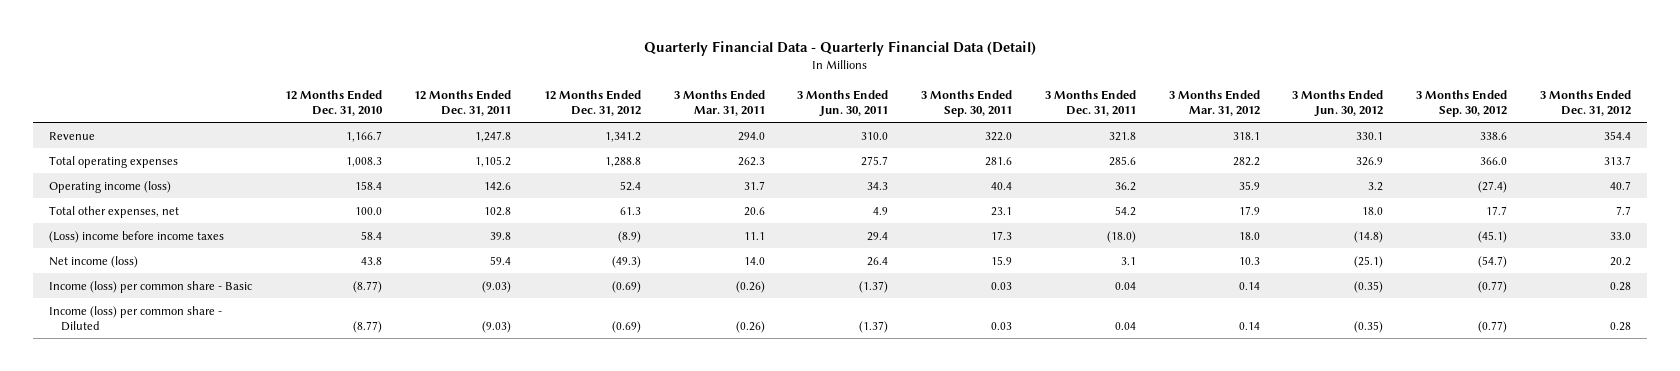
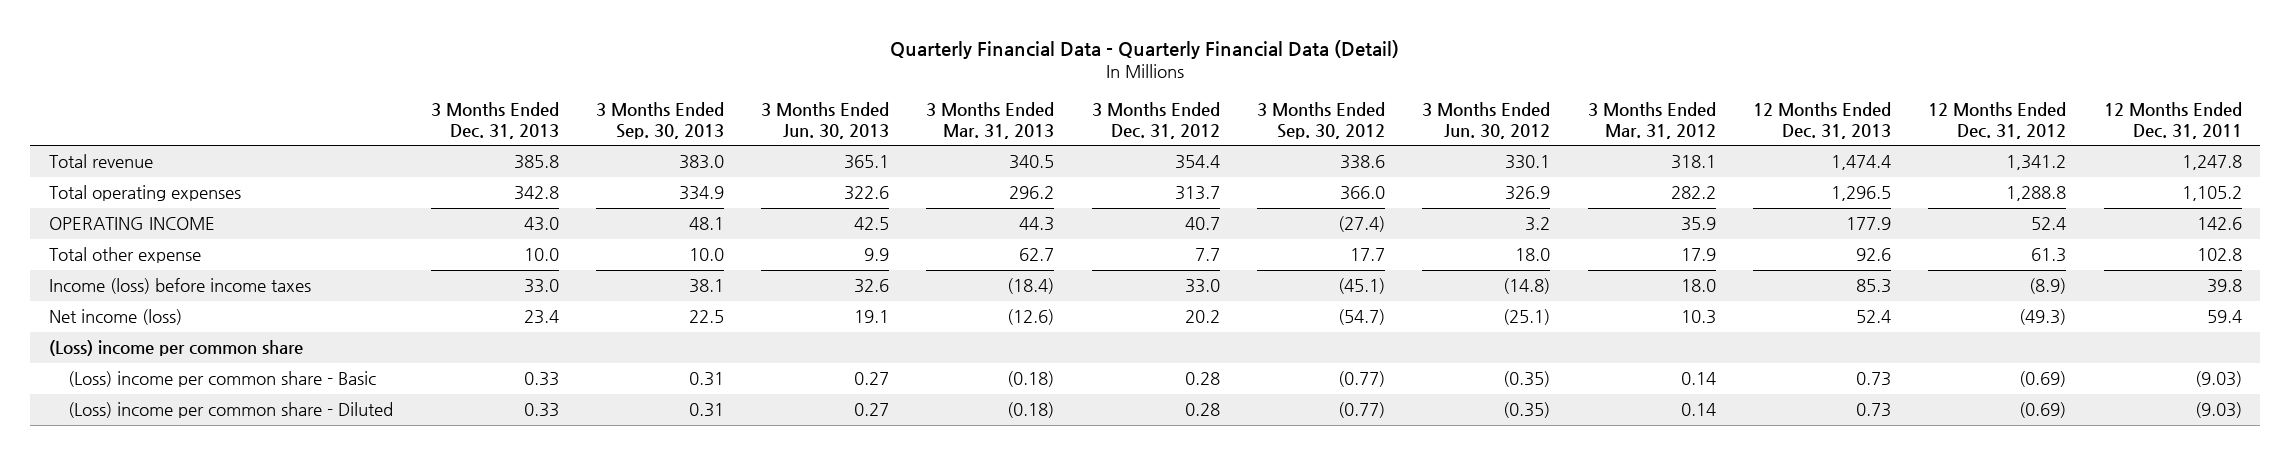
[284,89,383,117] 12 Months Ended Dec. 31, 2010 -> none
[673,89,765,117] 3 Months Ended Mar. 31, 2011 -> none
[797,89,889,118] 3 Months Ended Jun. 30, 2011 -> none
[921,89,1013,118] 3 Months Ended Sep. 30, 2011 -> none
[1044,89,1136,117] 3 Months Ended Dec. 31, 2011 -> none
none -> [430,102,559,139] 3 Months Ended Dec. 31, 2013
none -> [595,102,724,139] 3 Months Ended Sep. 30, 2013
none -> [761,102,890,139] 3 Months Ended Jun. 30, 2013
none -> [926,102,1055,139] 3 Months Ended Mar. 31, 2013
none -> [1752,102,1891,139] 12 Months Ended Dec. 31, 2013
[48,131,95,140] Revenue -> [48,154,153,169] Total revenue
[48,180,171,193] Operating income (loss) -> [48,217,215,231] OPERATING INCOME
[48,205,179,218] Total other expenses, net -> [48,247,201,264] Total other expense
[48,230,224,243] (Loss) income before income taxes -> [48,278,311,295] Income (loss) before income taxes
none -> [48,340,303,357] (Loss) income per common share
[48,280,252,293] Income (loss) per common share - Basic -> [68,371,377,388] (Loss) income per common share - Basic
[48,305,222,331] Income (loss) per common share - Diluted -> [68,402,394,419] (Loss) income per common share - Diluted

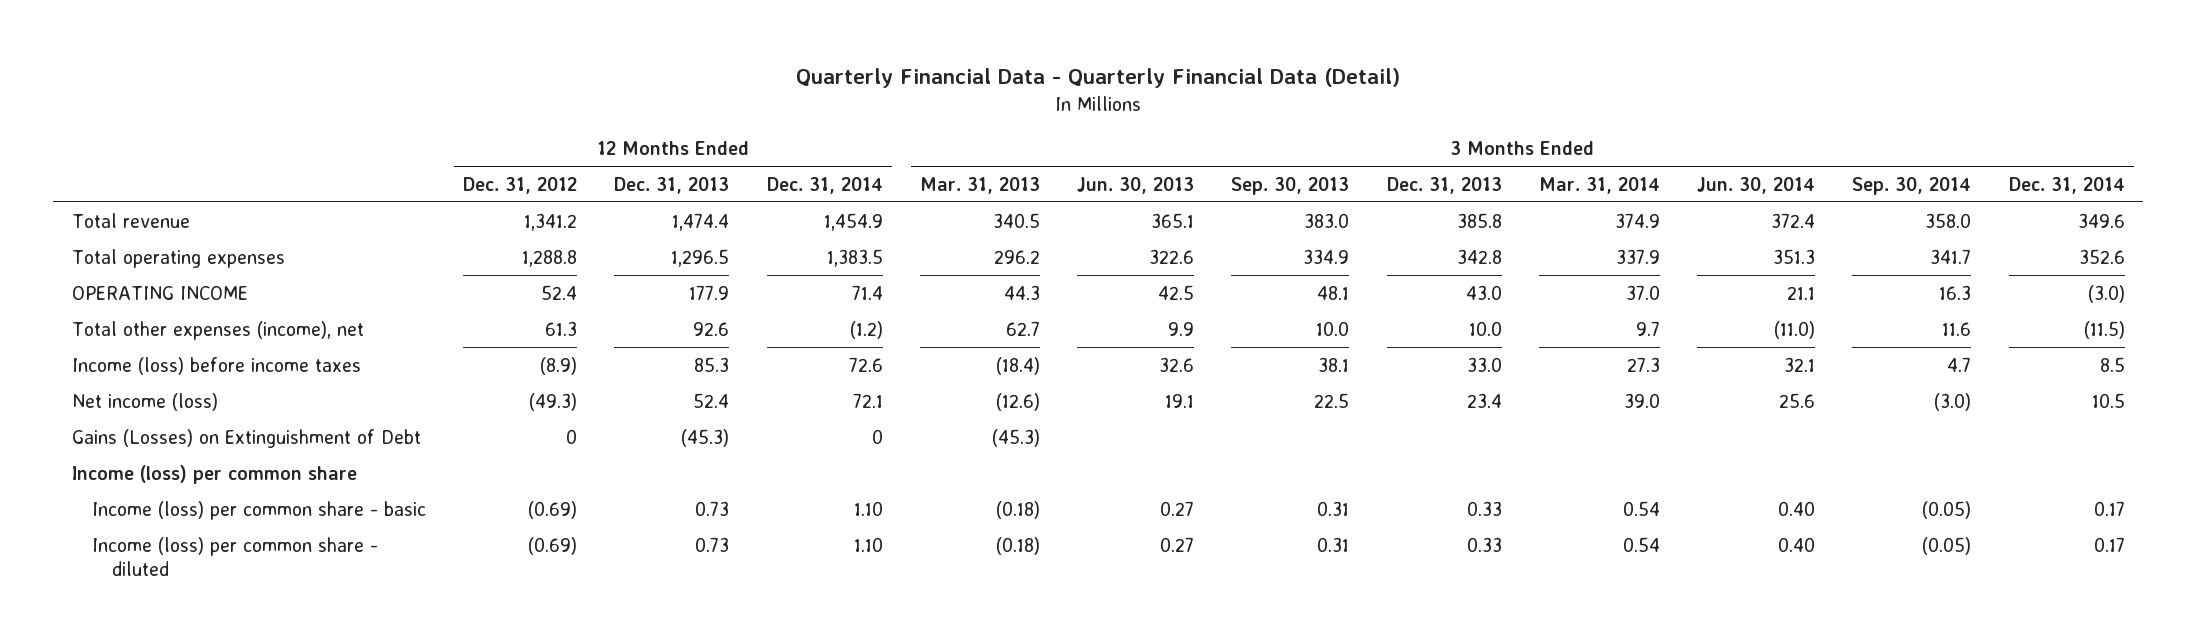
[1091,102,1220,139] 3 Months Ended Dec. 31, 2012 -> none
[1257,102,1386,139] 3 Months Ended Sep. 30, 2012 -> none
[1422,102,1551,139] 3 Months Ended Jun. 30, 2012 -> none
[1587,102,1716,139] 3 Months Ended Mar. 31, 2012 -> none
[2103,102,2242,139] 12 Months Ended Dec. 31, 2011 -> none
none -> [766,176,883,194] Dec. 31, 2014
none -> [1538,176,1660,194] Mar. 31, 2014
none -> [1697,176,1816,194] Jun. 30, 2014
none -> [1852,176,1972,195] Sep. 30, 2014
none -> [2008,176,2125,194] Dec. 31, 2014
[48,247,201,264] Total other expense -> [71,320,364,340] Total other expenses (income), net
none -> [71,428,421,448] Gains (Losses) on Extinguishment of Debt
[48,340,303,357] (Loss) income per common share -> [71,464,357,484] Income (loss) per common share
[68,371,377,388] (Loss) income per common share - Basic -> [91,500,426,520] Income (loss) per common share - basic
[68,402,394,419] (Loss) income per common share - Diluted -> [91,536,378,576] Income (loss) per common share - diluted

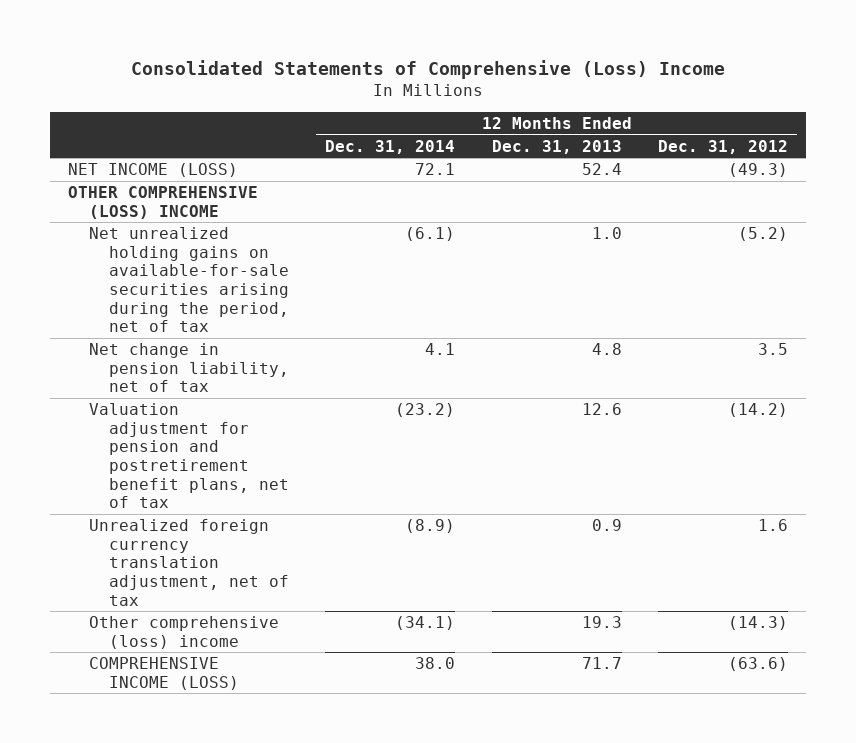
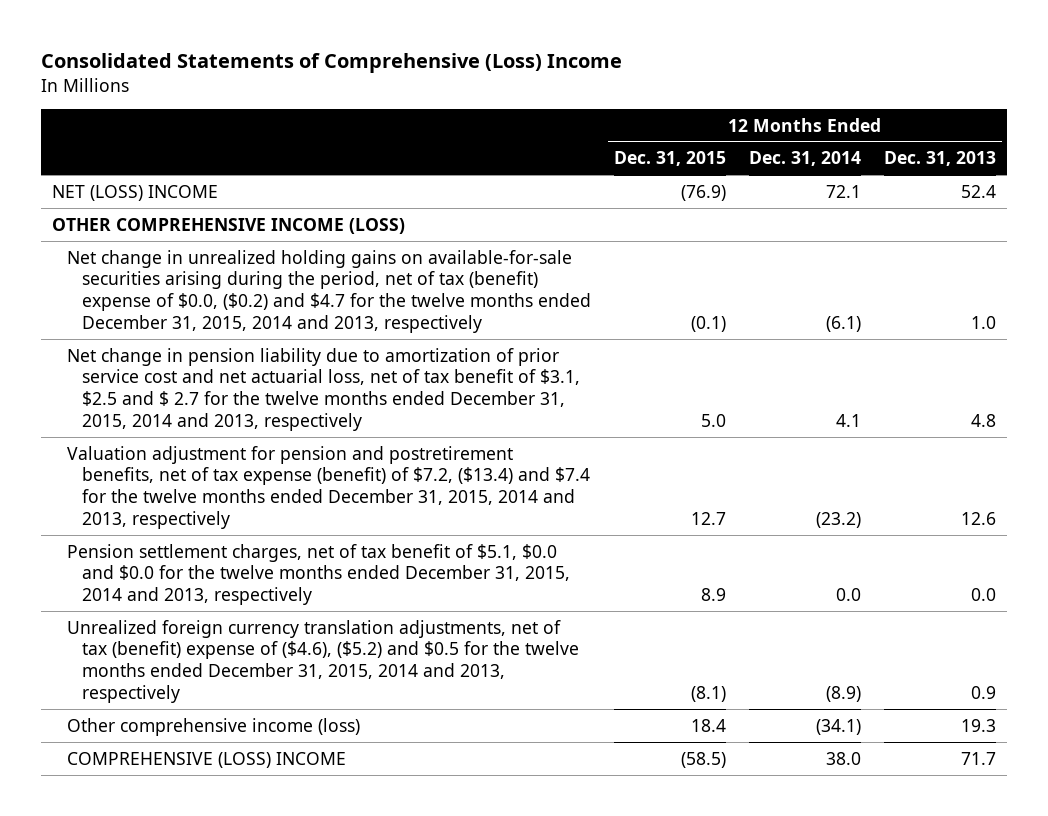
[657,139,788,154] Dec. 31, 2012 -> none
none -> [613,151,726,167] Dec. 31, 2015
[68,163,239,178] NET INCOME (LOSS) -> [52,184,219,201] NET (LOSS) INCOME
[68,186,259,219] OTHER COMPREHENSIVE (LOSS) INCOME -> [52,217,406,234] OTHER COMPREHENSIVE INCOME (LOSS)
[88,227,290,333] Net unrealized holding gains on available-for-sale securities arising during the period, net of tax -> [67,249,591,333] Net change in unrealized holding gains on available-for-sale securities arising during the period, net of tax (benefit) expense of $0.0, ($0.2) and $4.7 for the twelve months ended December 31, 2015, 2014 and 2013, respectively
[88,343,290,393] Net change in pension liability, net of tax -> [67,347,580,431] Net change in pension liability due to amortization of prior service cost and net actuarial loss, net of tax benefit of $3.1, $2.5 and $ 2.7 for the twelve months ended December 31, 2015, 2014 and 2013, respectively
[88,403,290,509] Valuation adjustment for pension and postretirement benefit plans, net of tax -> [67,445,590,529] Valuation adjustment for pension and postretirement benefits, net of tax expense (benefit) of $7.2, ($13.4) and $7.4 for the twelve months ended December 31, 2015, 2014 and 2013, respectively
none -> [67,543,570,605] Pension settlement charges, net of tax benefit of $5.1, $0.0 and $0.0 for the twelve months ended December 31, 2015, 2014 and 2013, respectively
[88,519,290,606] Unrealized foreign currency translation adjustment, net of tax -> [67,619,579,703] Unrealized foreign currency translation adjustments, net of tax (benefit) expense of ($4.6), ($5.2) and $0.5 for the twelve months ended December 31, 2015, 2014 and 2013, respectively
[88,616,279,649] Other comprehensive (loss) income -> [67,717,361,736] Other comprehensive income (loss)
[88,657,240,690] COMPREHENSIVE INCOME (LOSS) -> [67,751,347,768] COMPREHENSIVE (LOSS) INCOME

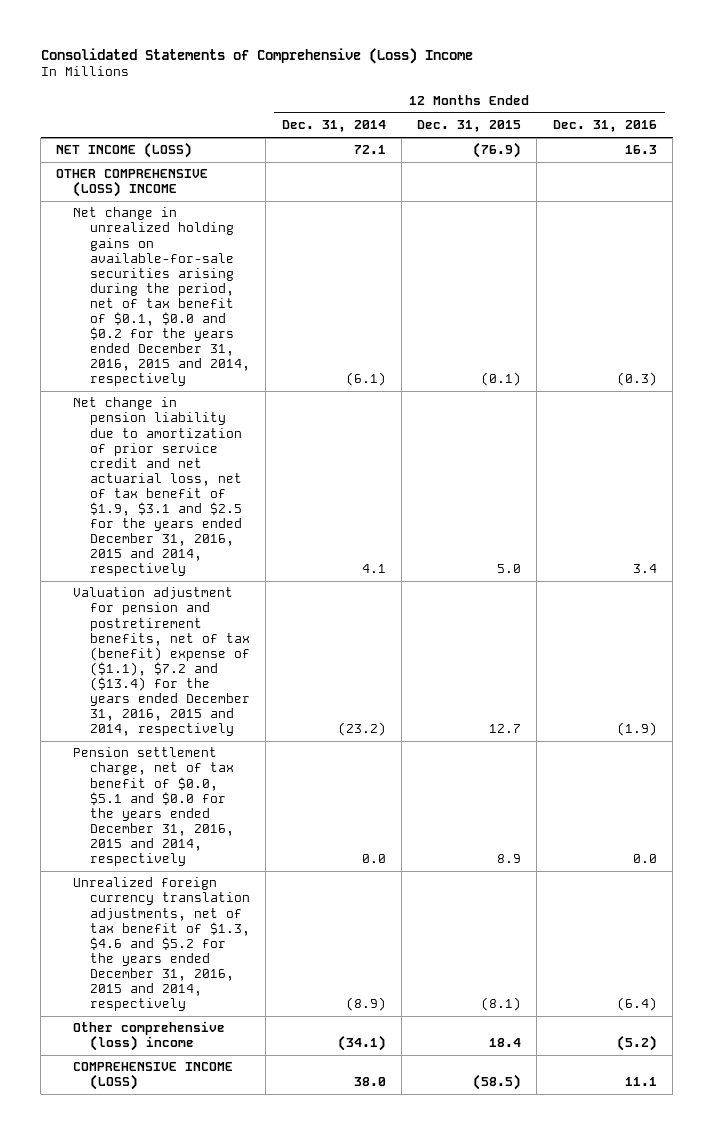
[883,151,996,167] Dec. 31, 2013 -> none
none -> [552,120,657,133] Dec. 31, 2016
[52,184,219,201] NET (LOSS) INCOME -> [56,142,193,159] NET INCOME (LOSS)
[52,217,406,234] OTHER COMPREHENSIVE INCOME (LOSS) -> [56,169,209,198] OTHER COMPREHENSIVE (LOSS) INCOME
[67,249,591,333] Net change in unrealized holding gains on available-for-sale securities arising during the period, net of tax (benefit) expense of $0.0, ($0.2) and $4.7 for the twelve months ended December 31, 2015, 2014 and 2013, respectively -> [73,207,251,386] Net change in unrealized holding gains on available-for-sale securities arising during the period, net of tax benefit of $0.1, $0.0 and $0.2 for the years ended December 31, 2016, 2015 and 2014, respectively
[67,347,580,431] Net change in pension liability due to amortization of prior service cost and net actuarial loss, net of tax benefit of $3.1, $2.5 and $ 2.7 for the twelve months ended December 31, 2015, 2014 and 2013, respectively -> [73,397,243,576] Net change in pension liability due to amortization of prior service credit and net actuarial loss, net of tax benefit of $1.9, $3.1 and $2.5 for the years ended December 31, 2016, 2015 and 2014, respectively
[67,445,590,529] Valuation adjustment for pension and postretirement benefits, net of tax expense (benefit) of $7.2, ($13.4) and $7.4 for the twelve months ended December 31, 2015, 2014 and 2013, respectively -> [73,587,251,736] Valuation adjustment for pension and postretirement benefits, net of tax (benefit) expense of ($1.1), $7.2 and ($13.4) for the years ended December 31, 2016, 2015 and 2014, respectively
[67,543,570,605] Pension settlement charges, net of tax benefit of $5.1, $0.0 and $0.0 for the twelve months ended December 31, 2015, 2014 and 2013, respectively -> [73,747,235,866] Pension settlement charge, net of tax benefit of $0.0, $5.1 and $0.0 for the years ended December 31, 2016, 2015 and 2014, respectively
[67,619,579,703] Unrealized foreign currency translation adjustments, net of tax (benefit) expense of ($4.6), ($5.2) and $0.5 for the twelve months ended December 31, 2015, 2014 and 2013, respectively -> [73,877,251,1011] Unrealized foreign currency translation adjustments, net of tax benefit of $1.3, $4.6 and $5.2 for the years ended December 31, 2016, 2015 and 2014, respectively
[67,717,361,736] Other comprehensive income (loss) -> [73,1021,226,1052] Other comprehensive (loss) income
[67,751,347,768] COMPREHENSIVE (LOSS) INCOME -> [73,1062,234,1091] COMPREHENSIVE INCOME (LOSS)

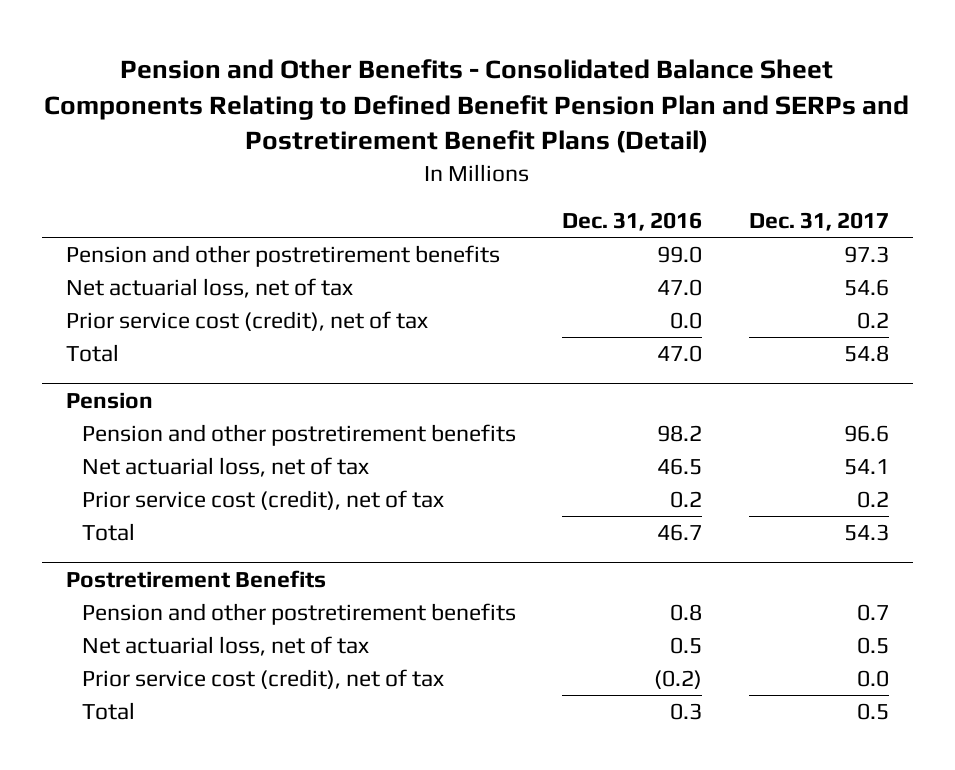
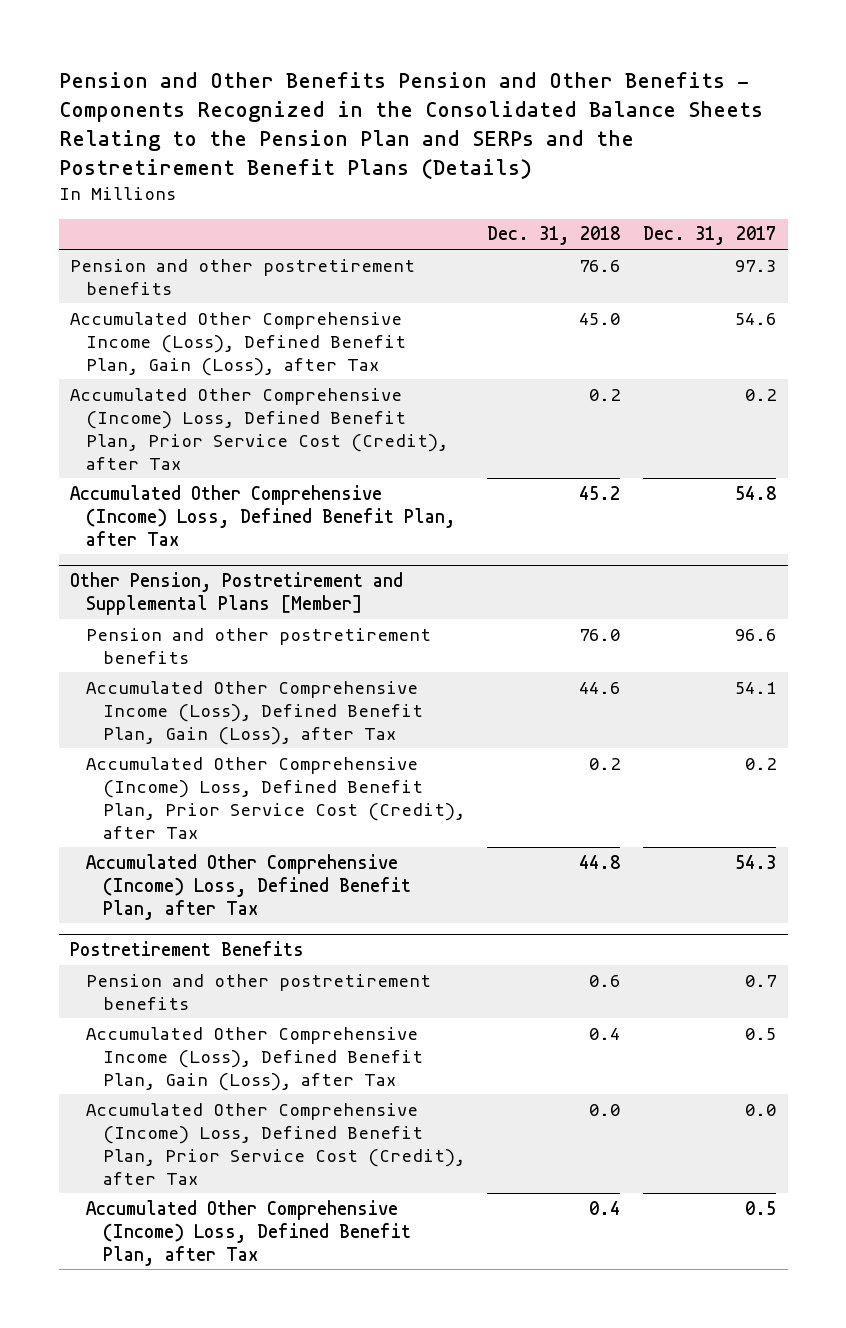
[44,58,910,154] Pension and Other Benefits - Consolidated Balance Sheet Components Relating to Defined Benefit Pension Plan and SERPs and Postretirement Benefit Plans (Detail) -> [58,71,763,179] Pension and Other Benefits Pension and Other Benefits - Components Recognized in the Consolidated Balance Sheets Relating to the Pension Plan and SERPs and the Postretirement Benefit Plans (Details)
[562,211,703,231] Dec. 31, 2016 -> none
none -> [487,226,621,246] Dec. 31, 2018
[65,392,153,410] Pension -> none
[65,278,353,299] Net actuarial loss, net of tax -> [70,311,407,376] Accumulated Other Comprehensive Income (Loss), Defined Benefit Plan, Gain (Loss), after Tax
[65,311,428,332] Prior service cost (credit), net of tax -> [70,387,449,470] Accumulated Other Comprehensive (Income) Loss, Defined Benefit Plan, Prior Service Cost (Credit), after Tax
[65,344,119,363] Total -> [70,484,457,546] Accumulated Other Comprehensive (Income) Loss, Defined Benefit Plan, after Tax
none -> [70,572,404,616] Other Pension, Postretirement and Supplemental Plans [Member]
[81,457,369,478] Net actuarial loss, net of tax -> [86,680,423,745] Accumulated Other Comprehensive Income (Loss), Defined Benefit Plan, Gain (Loss), after Tax
[81,490,444,511] Prior service cost (credit), net of tax -> [86,756,465,839] Accumulated Other Comprehensive (Income) Loss, Defined Benefit Plan, Prior Service Cost (Credit), after Tax
[81,523,135,542] Total -> [86,853,411,920] Accumulated Other Comprehensive (Income) Loss, Defined Benefit Plan, after Tax
[81,636,369,657] Net actuarial loss, net of tax -> [86,1026,423,1091] Accumulated Other Comprehensive Income (Loss), Defined Benefit Plan, Gain (Loss), after Tax
[81,669,444,690] Prior service cost (credit), net of tax -> [86,1102,465,1185] Accumulated Other Comprehensive (Income) Loss, Defined Benefit Plan, Prior Service Cost (Credit), after Tax
[81,702,135,721] Total -> [86,1199,411,1266] Accumulated Other Comprehensive (Income) Loss, Defined Benefit Plan, after Tax

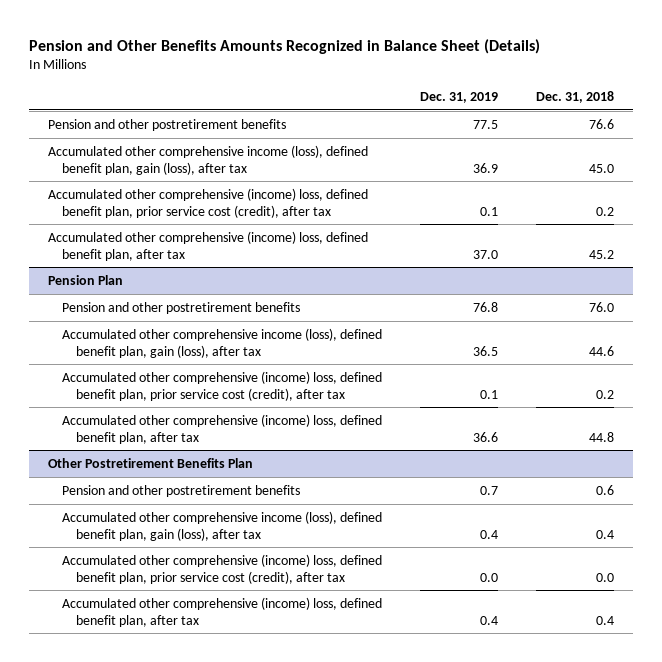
[58,71,763,179] Pension and Other Benefits Pension and Other Benefits - Components Recognized in the Consolidated Balance Sheets Relating to the Pension Plan and SERPs and the Postretirement Benefit Plans (Details) -> [29,38,541,54] Pension and Other Benefits Amounts Recognized in Balance Sheet (Details)
[643,226,777,246] Dec. 31, 2017 -> none
none -> [419,91,498,103] Dec. 31, 2019
[70,572,404,616] Other Pension, Postretirement and Supplemental Plans [Member] -> none
[70,311,407,376] Accumulated Other Comprehensive Income (Loss), Defined Benefit Plan, Gain (Loss), after Tax -> [47,144,368,175] Accumulated other comprehensive income (loss), defined benefit plan, gain (loss), after tax
[70,387,449,470] Accumulated Other Comprehensive (Income) Loss, Defined Benefit Plan, Prior Service Cost (Credit), after Tax -> [47,187,368,218] Accumulated other comprehensive (income) loss, defined benefit plan, prior service cost (credit), after tax
[70,484,457,546] Accumulated Other Comprehensive (Income) Loss, Defined Benefit Plan, after Tax -> [47,230,368,261] Accumulated other comprehensive (income) loss, defined benefit plan, after tax
none -> [47,274,123,285] Pension Plan
[86,680,423,745] Accumulated Other Comprehensive Income (Loss), Defined Benefit Plan, Gain (Loss), after Tax -> [61,327,382,358] Accumulated other comprehensive income (loss), defined benefit plan, gain (loss), after tax
[86,756,465,839] Accumulated Other Comprehensive (Income) Loss, Defined Benefit Plan, Prior Service Cost (Credit), after Tax -> [61,370,382,401] Accumulated other comprehensive (income) loss, defined benefit plan, prior service cost (credit), after tax
[86,853,411,920] Accumulated Other Comprehensive (Income) Loss, Defined Benefit Plan, after Tax -> [61,413,382,444] Accumulated other comprehensive (income) loss, defined benefit plan, after tax
[70,941,305,957] Postretirement Benefits -> [47,457,253,468] Other Postretirement Benefits Plan
[86,1026,423,1091] Accumulated Other Comprehensive Income (Loss), Defined Benefit Plan, Gain (Loss), after Tax -> [61,510,382,541] Accumulated other comprehensive income (loss), defined benefit plan, gain (loss), after tax
[86,1102,465,1185] Accumulated Other Comprehensive (Income) Loss, Defined Benefit Plan, Prior Service Cost (Credit), after Tax -> [61,553,382,584] Accumulated other comprehensive (income) loss, defined benefit plan, prior service cost (credit), after tax
[86,1199,411,1266] Accumulated Other Comprehensive (Income) Loss, Defined Benefit Plan, after Tax -> [61,596,382,627] Accumulated other comprehensive (income) loss, defined benefit plan, after tax

